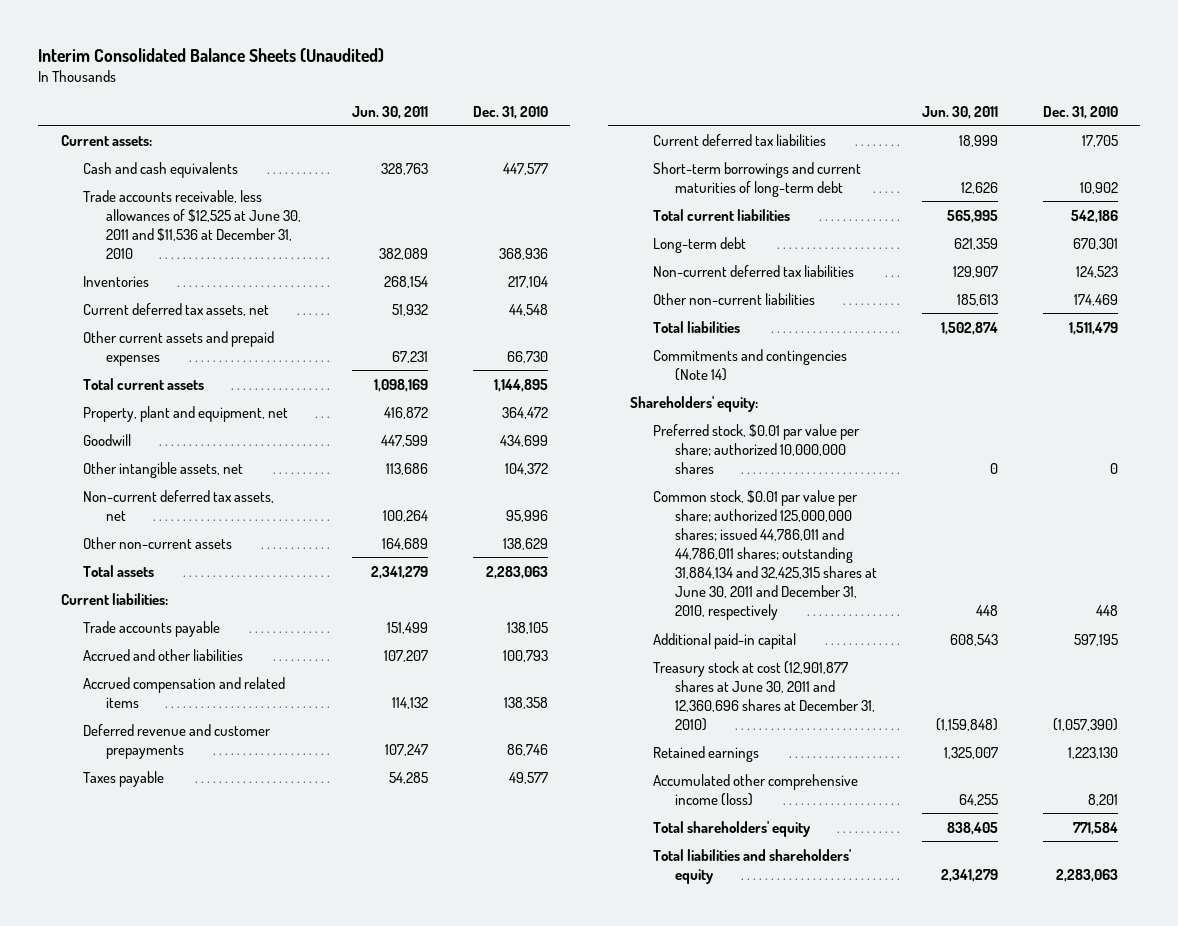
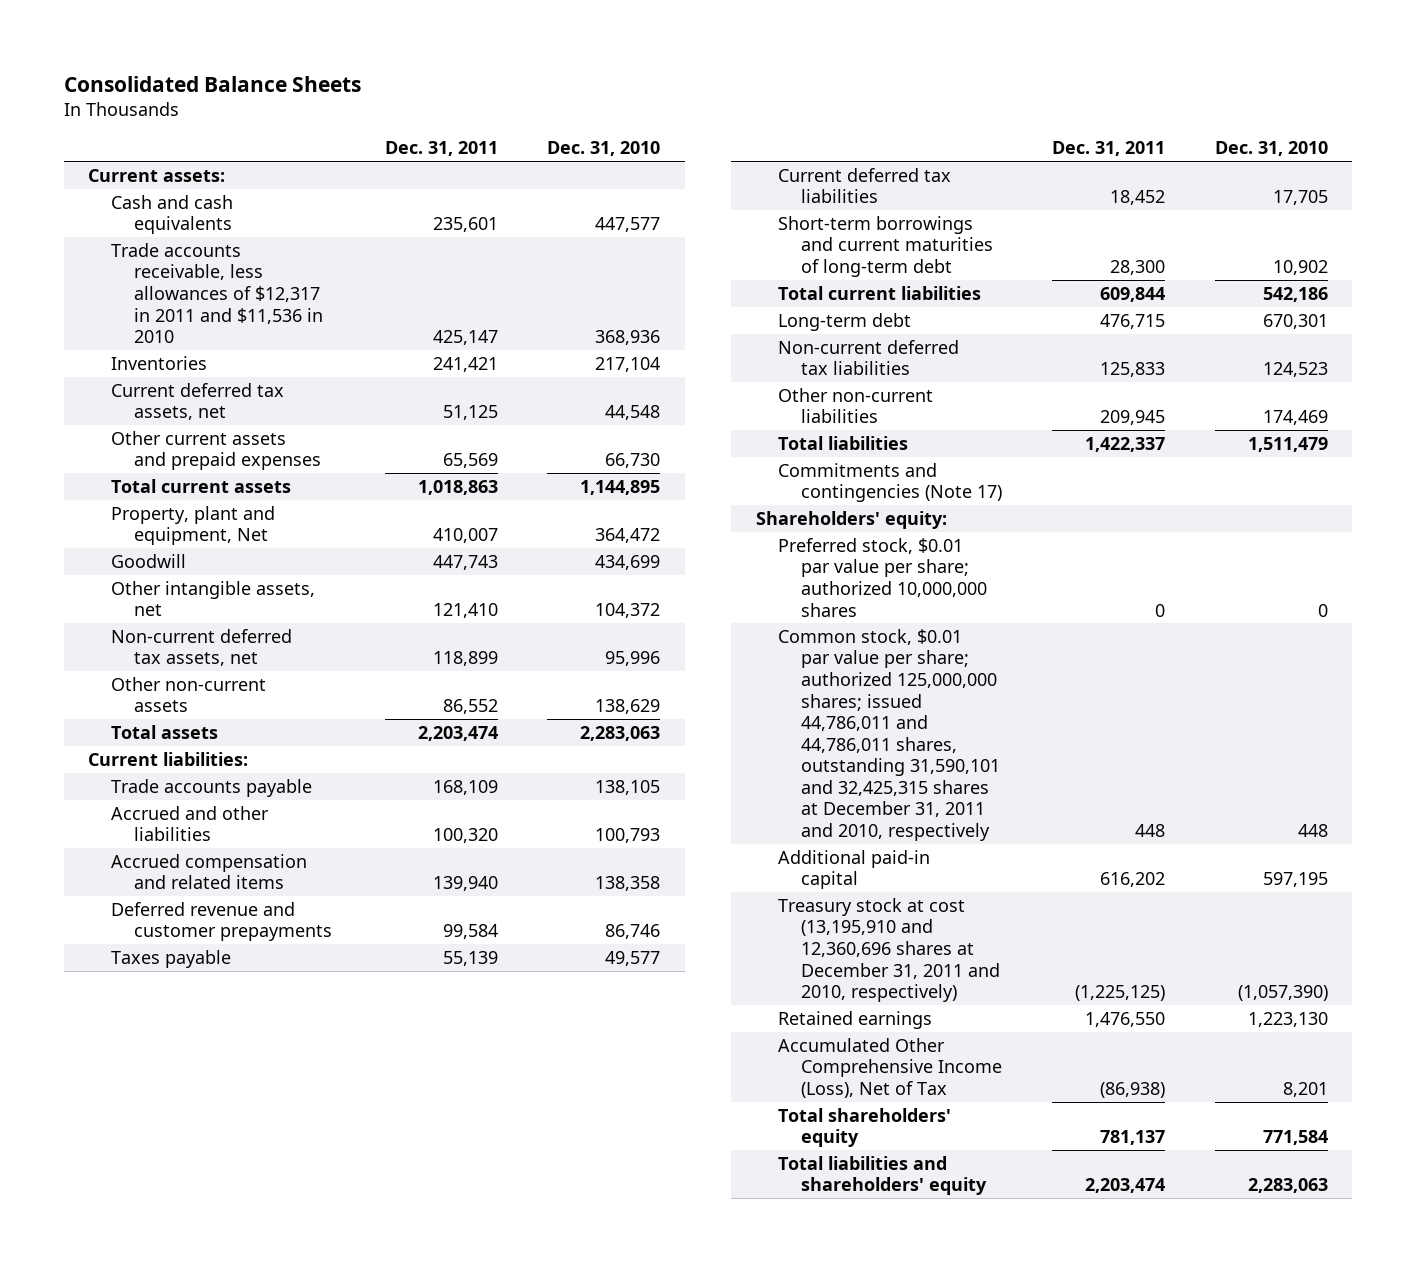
[38,47,385,62] Interim Consolidated Balance Sheets (Unaudited) -> [63,75,361,92] Consolidated Balance Sheets
[352,105,429,119] Jun. 30, 2011 -> none
none -> [384,141,498,157] Dec. 31, 2011
[83,189,301,259] Trade accounts receivable, less allowances of $12,525 at June 30, 2011 and $11,536 at December 31, 2010 -> [111,242,324,344] Trade accounts receivable, less allowances of $12,317 in 2011 and $11,536 in 2010
[83,405,289,422] Property, plant and equipment, net -> [111,505,276,546] Property, plant and equipment, Net
[652,348,847,381] Commitments and contingencies (Note 14) -> [778,462,1003,503] Commitments and contingencies (Note 17)
[652,489,878,620] Common stock, $0.01 par value per share; authorized 125,000,000 shares; issued 44,786,011 and 44,786,011 shares; outstanding 31,884,134 and 32,425,315 shares at June 30, 2011 and December 31, 2010, respectively -> [778,628,1001,842] Common stock, $0.01 par value per share; authorized 125,000,000 shares; issued 44,786,011 and 44,786,011 shares, outstanding 31,590,101 and 32,425,315 shares at December 31, 2011 and 2010, respectively
[652,660,876,731] Treasury stock at cost (12,901,877 shares at June 30, 2011 and 12,360,696 shares at December 31, 2010) -> [778,897,1001,1003] Treasury stock at cost (13,195,910 and 12,360,696 shares at December 31, 2011 and 2010, respectively)
[652,773,858,806] Accumulated other comprehensive income (loss) -> [778,1037,1003,1098] Accumulated Other Comprehensive Income (Loss), Net of Tax

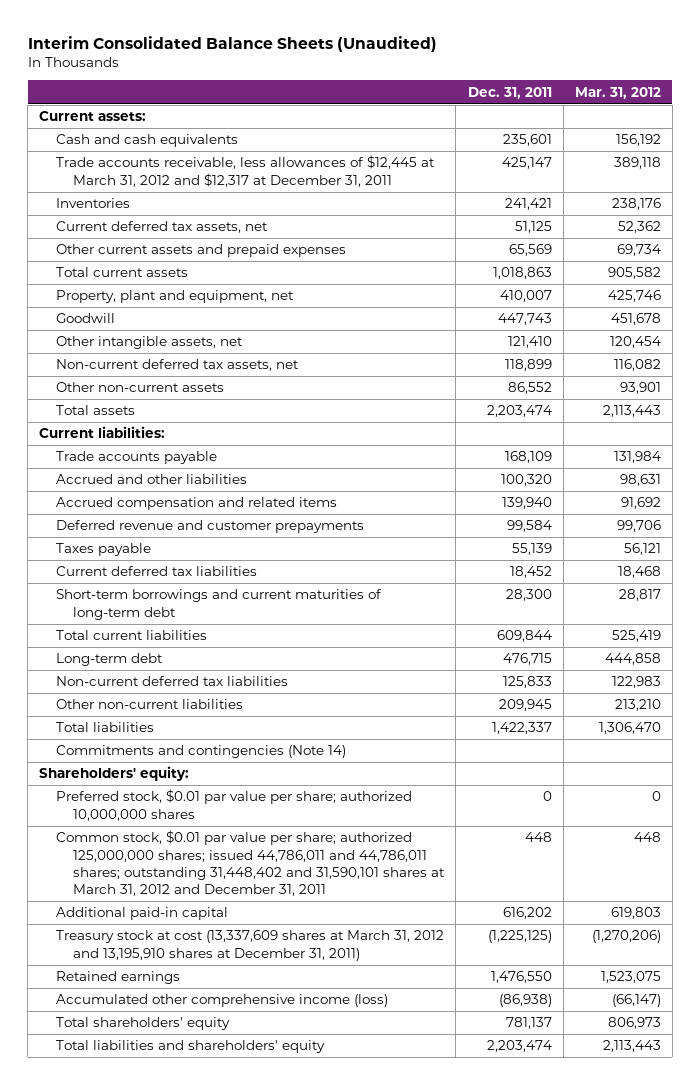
[63,75,361,92] Consolidated Balance Sheets -> [27,35,437,52] Interim Consolidated Balance Sheets (Unaudited)
[547,141,661,157] Dec. 31, 2010 -> none
none -> [574,86,661,99] Mar. 31, 2012
[111,242,324,344] Trade accounts receivable, less allowances of $12,317 in 2011 and $11,536 in 2010 -> [56,155,436,187] Trade accounts receivable, less allowances of $12,445 at March 31, 2012 and $12,317 at December 31, 2011
[111,505,276,546] Property, plant and equipment, Net -> [56,290,295,304] Property, plant and equipment, net
[778,462,1003,503] Commitments and contingencies (Note 17) -> [56,745,347,759] Commitments and contingencies (Note 14)
[778,628,1001,842] Common stock, $0.01 par value per share; authorized 125,000,000 shares; issued 44,786,011 and 44,786,011 shares, outstanding 31,590,101 and 32,425,315 shares at December 31, 2011 and 2010, respectively -> [56,830,446,897] Common stock, $0.01 par value per share; authorized 125,000,000 shares; issued 44,786,011 and 44,786,011 shares; outstanding 31,448,402 and 31,590,101 shares at March 31, 2012 and December 31, 2011
[778,897,1001,1003] Treasury stock at cost (13,195,910 and 12,360,696 shares at December 31, 2011 and 2010, respectively) -> [56,930,445,961] Treasury stock at cost (13,337,609 shares at March 31, 2012 and 13,195,910 shares at December 31, 2011)
[778,1037,1003,1098] Accumulated Other Comprehensive Income (Loss), Net of Tax -> [56,994,389,1008] Accumulated other comprehensive income (loss)

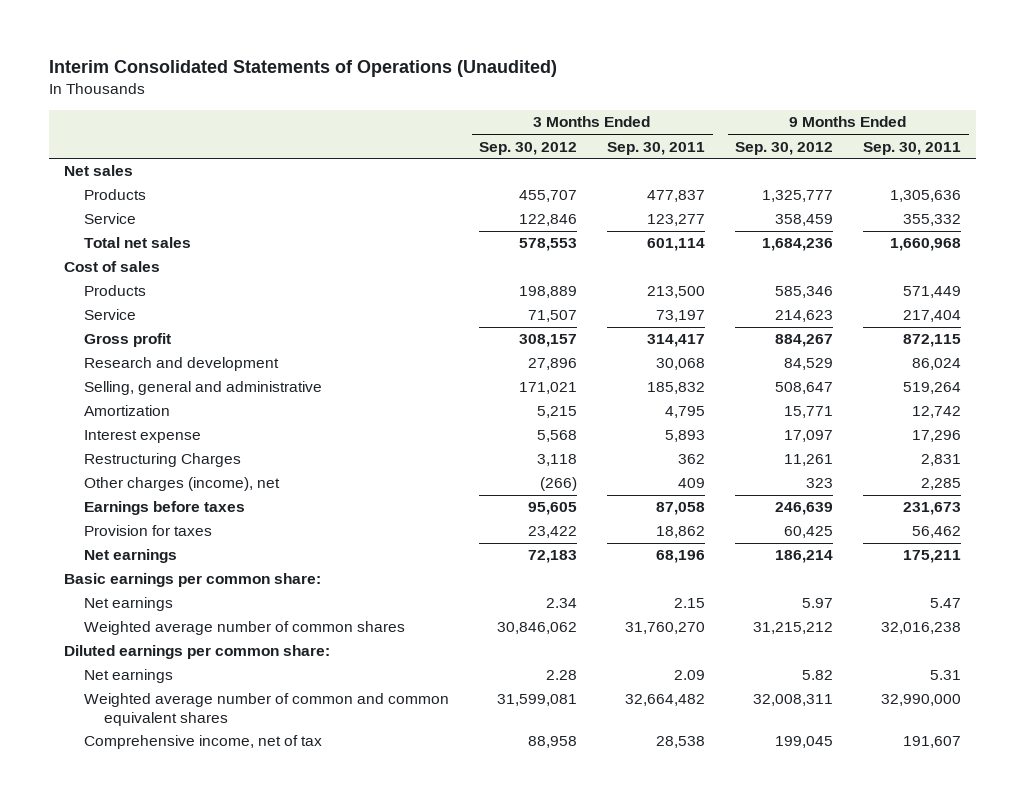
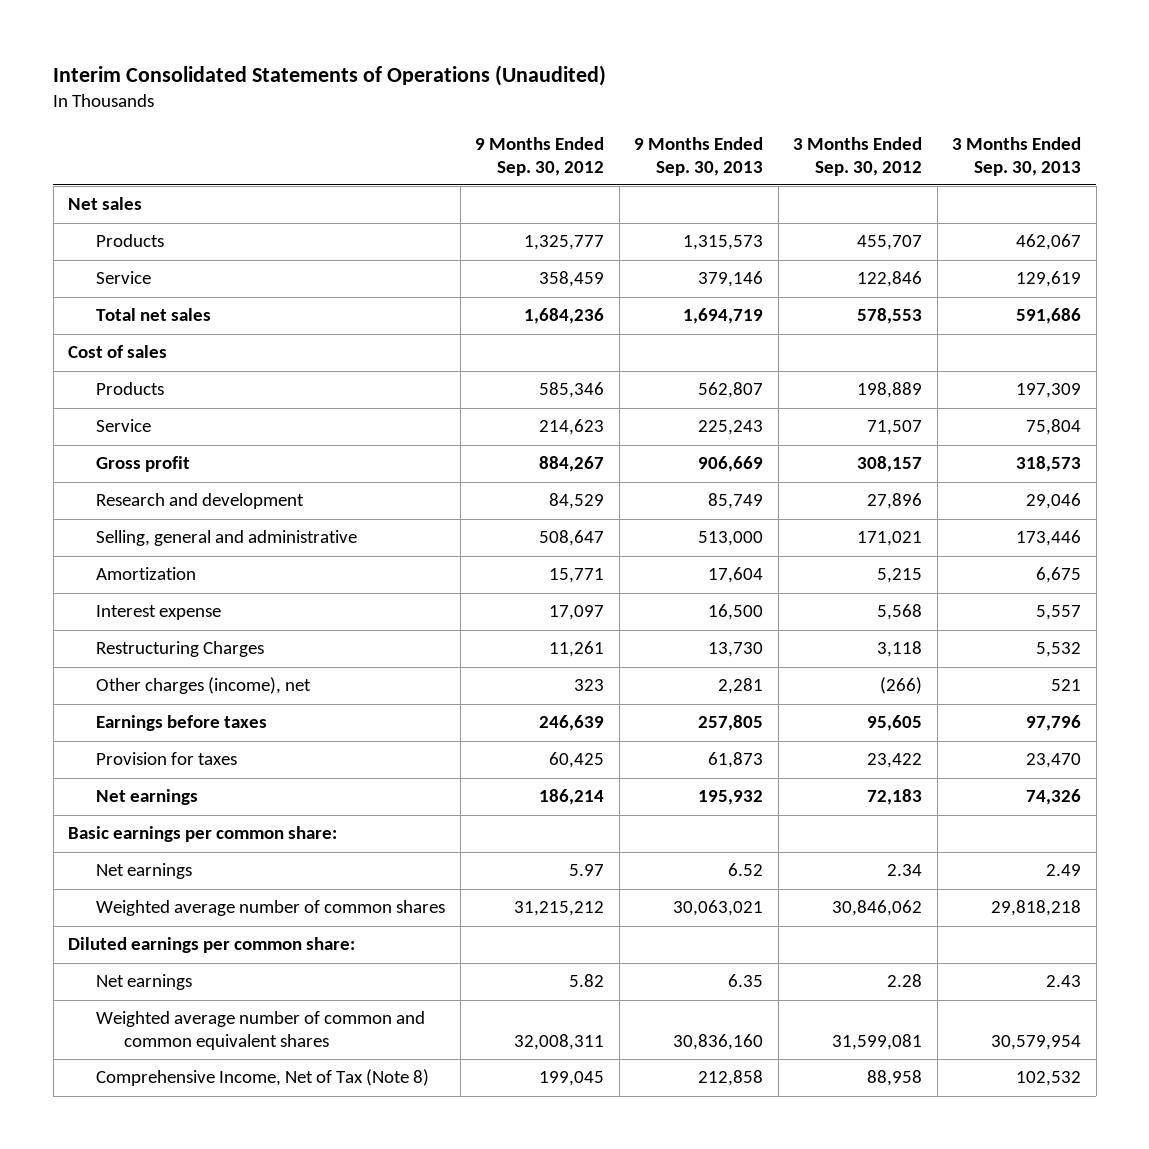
[607,141,706,155] Sep. 30, 2011 -> none
[863,141,962,155] Sep. 30, 2011 -> none
none -> [634,136,764,176] 9 Months Ended Sep. 30, 2013
none -> [952,136,1082,176] 3 Months Ended Sep. 30, 2013
[84,735,323,750] Comprehensive income, net of tax -> [95,1069,429,1087] Comprehensive Income, Net of Tax (Note 8)

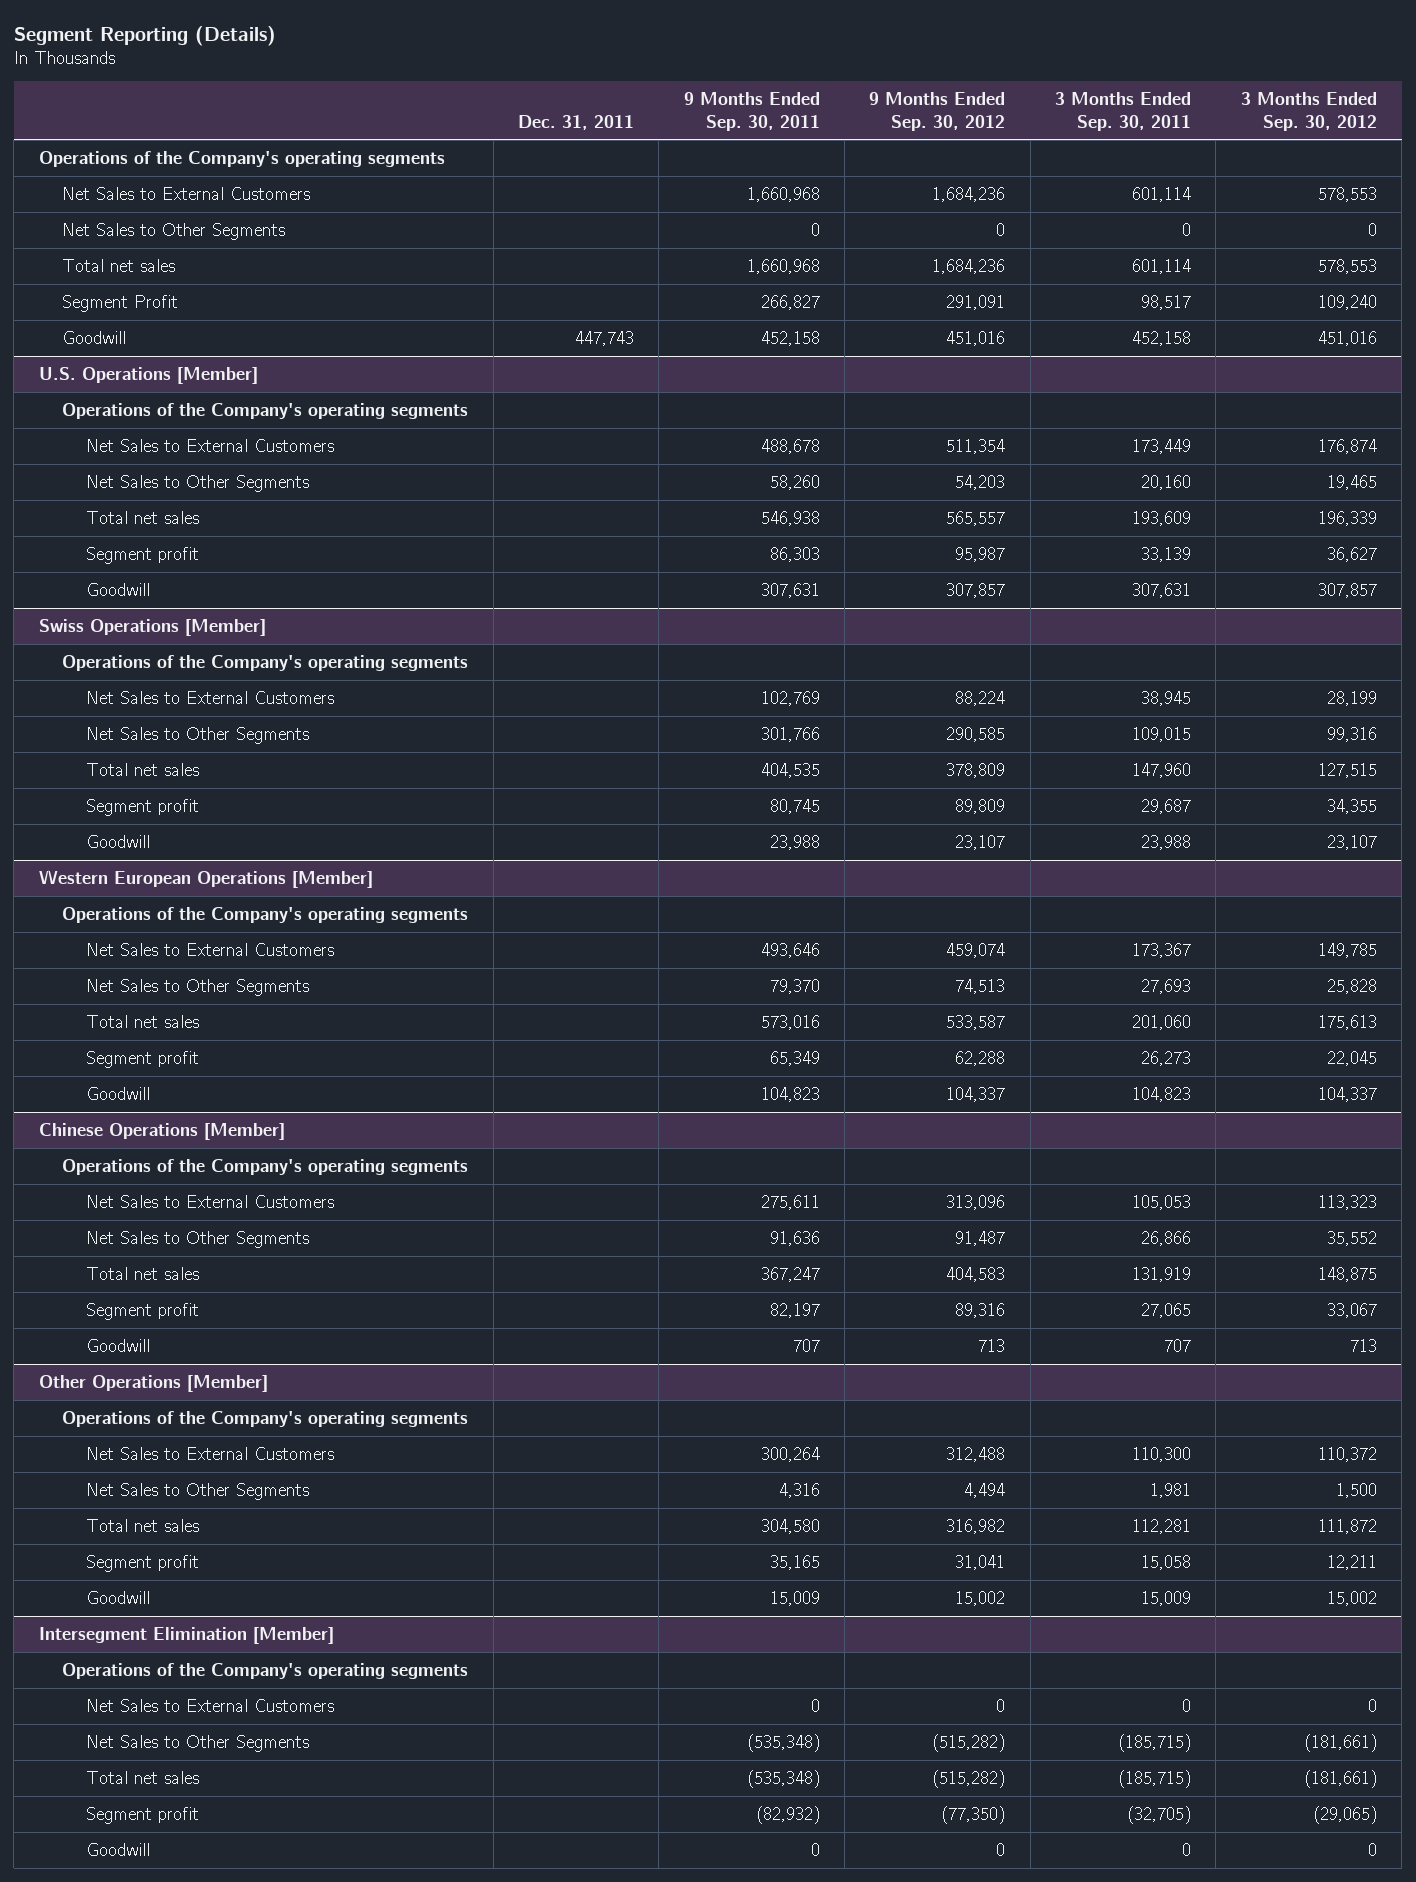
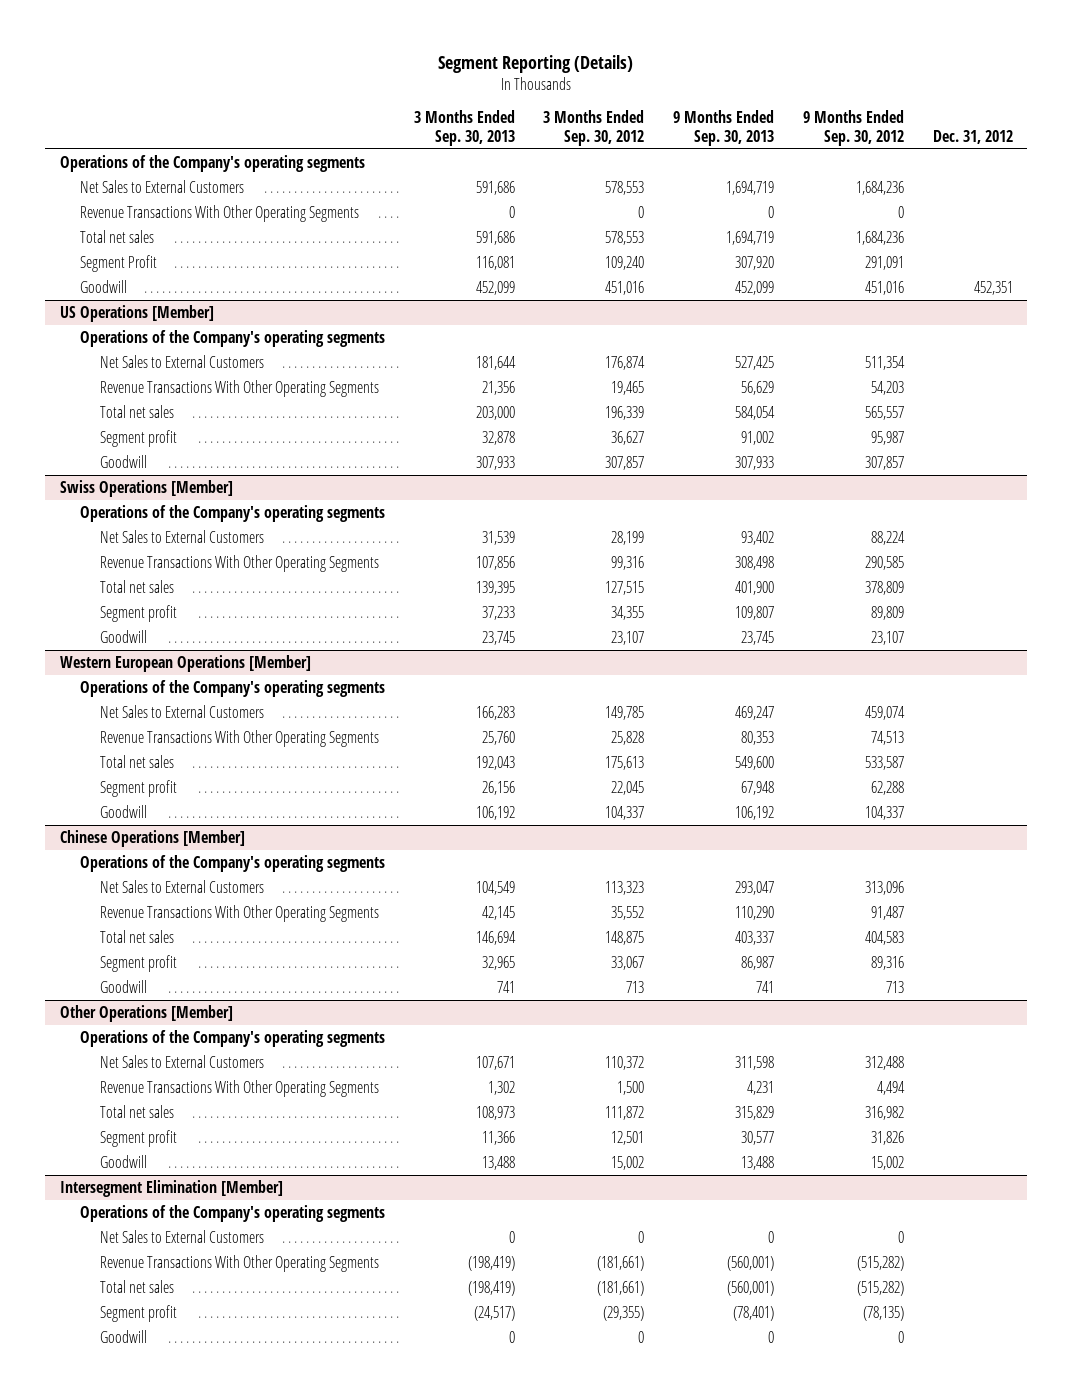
[518,114,635,130] Dec. 31, 2011 -> none
[683,92,820,131] 9 Months Ended Sep. 30, 2011 -> none
[1055,92,1192,131] 3 Months Ended Sep. 30, 2011 -> none
none -> [413,110,515,146] 3 Months Ended Sep. 30, 2013
none -> [673,110,775,146] 9 Months Ended Sep. 30, 2013
none -> [933,129,1014,144] Dec. 31, 2012
[62,222,286,240] Net Sales to Other Segments -> none
none -> [79,204,359,222] Revenue Transactions With Other Operating Segments
[38,366,258,384] U.S. Operations [Member] -> [59,304,214,322] US Operations [Member]
[86,474,310,492] Net Sales to Other Segments -> [99,379,379,397] Revenue Transactions With Other Operating Segments
[86,726,310,744] Net Sales to Other Segments -> [99,554,379,572] Revenue Transactions With Other Operating Segments
[86,978,310,996] Net Sales to Other Segments -> [99,729,379,747] Revenue Transactions With Other Operating Segments
[86,1230,310,1248] Net Sales to Other Segments -> [99,904,379,922] Revenue Transactions With Other Operating Segments
[86,1482,310,1500] Net Sales to Other Segments -> [99,1079,379,1097] Revenue Transactions With Other Operating Segments
[955,1554,1006,1570] 31,041 -> [871,1130,905,1145] 31,826
[1326,1554,1377,1570] 12,211 -> [611,1130,645,1145] 12,501
[86,1734,310,1752] Net Sales to Other Segments -> [99,1254,379,1272] Revenue Transactions With Other Operating Segments
[941,1805,1006,1824] (77,350) -> [863,1305,905,1321] (78,135)
[1312,1805,1377,1824] (29,065) -> [603,1305,645,1321] (29,355)

